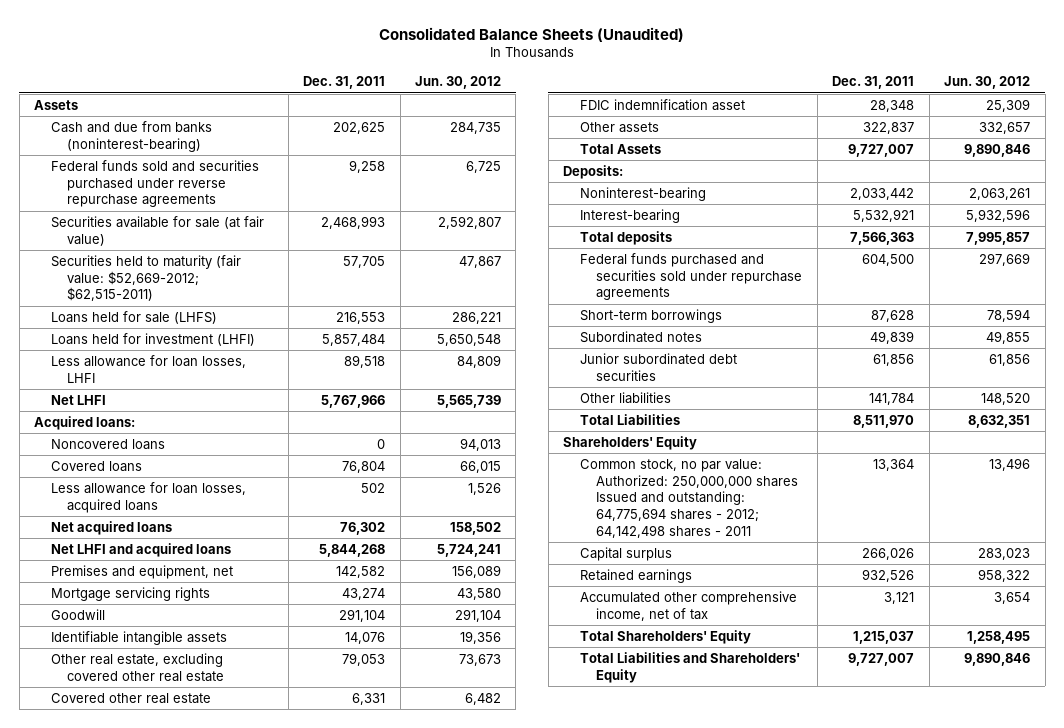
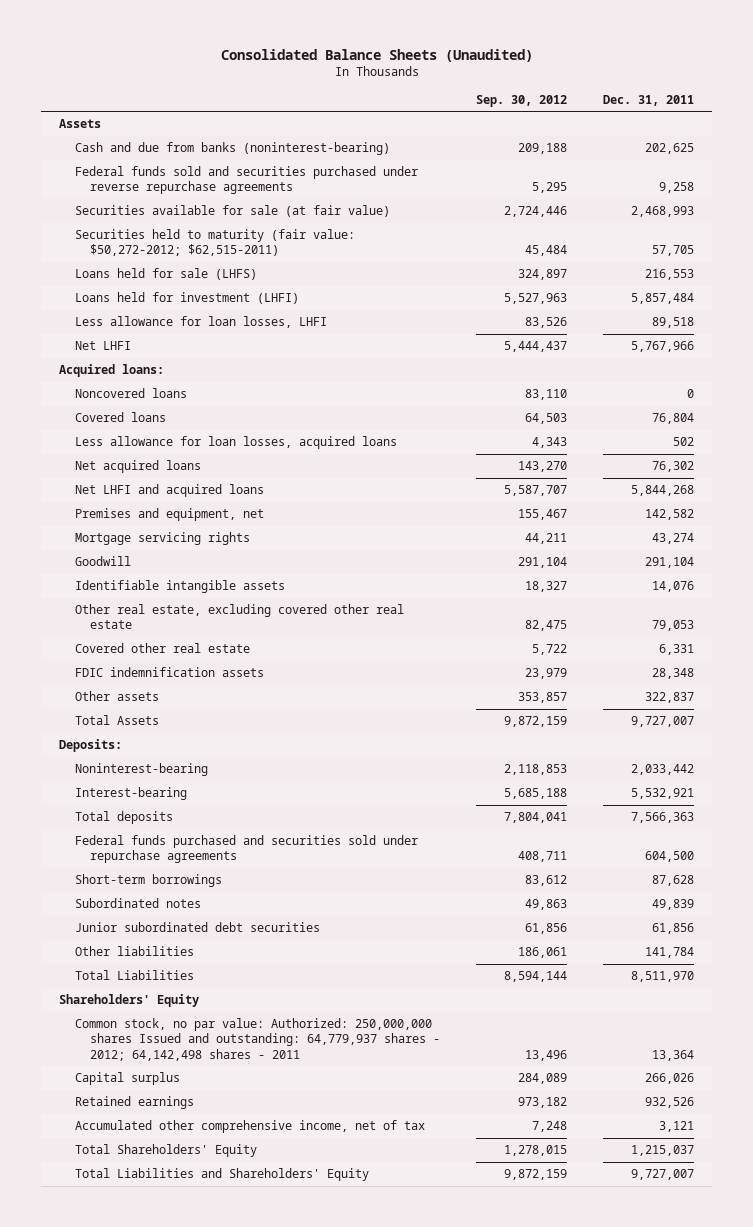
[415,76,502,90] Jun. 30, 2012 -> none
none -> [476,94,568,107] Sep. 30, 2012
[50,254,241,302] Securities held to maturity (fair value: $52,669-2012; $62,515-2011) -> [74,229,355,257] Securities held to maturity (fair value: $50,272-2012; $62,515-2011)
[579,98,745,111] FDIC indemnification asset -> [74,667,264,678] FDIC indemnification assets
[579,458,799,538] Common stock, no par value: Authorized: 250,000,000 shares Issued and outstanding: 64,775,694 shares - 2012; 64,142,498 shares - 2011 -> [74,1018,441,1061] Common stock, no par value: Authorized: 250,000,000 shares Issued and outstanding: 64,779,937 shares - 2012; 64,142,498 shares - 2011

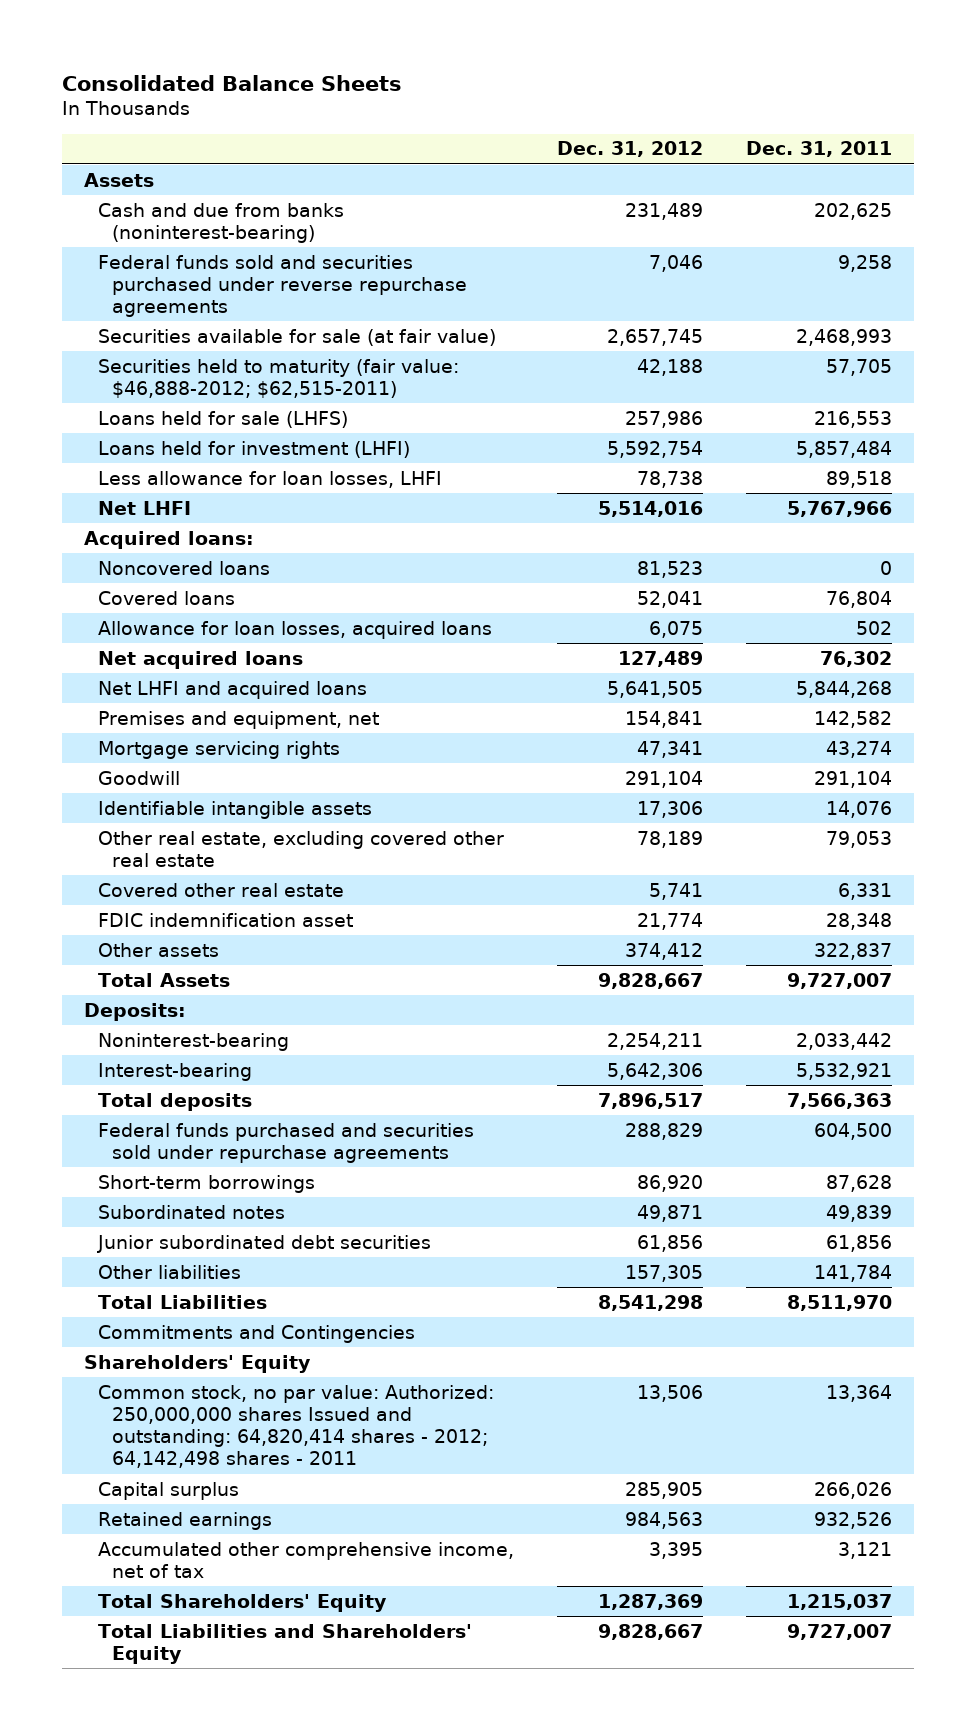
[220,48,533,62] Consolidated Balance Sheets (Unaudited) -> [62,74,403,91] Consolidated Balance Sheets
[476,94,568,107] Sep. 30, 2012 -> none
none -> [557,141,704,158] Dec. 31, 2012
[74,229,355,257] Securities held to maturity (fair value: $50,272-2012; $62,515-2011) -> [97,358,459,398] Securities held to maturity (fair value: $46,888-2012; $62,515-2011)
[74,436,397,450] Less allowance for loan losses, acquired loans -> [97,620,492,639] Allowance for loan losses, acquired loans
[74,667,264,678] FDIC indemnification assets -> [97,912,353,927] FDIC indemnification asset
none -> [97,1324,415,1343] Commitments and Contingencies
[74,1018,441,1061] Common stock, no par value: Authorized: 250,000,000 shares Issued and outstanding: 64,779,937 shares - 2012; 64,142,498 shares - 2011 -> [97,1384,494,1469] Common stock, no par value: Authorized: 250,000,000 shares Issued and outstanding: 64,820,414 shares - 2012; 64,142,498 shares - 2011

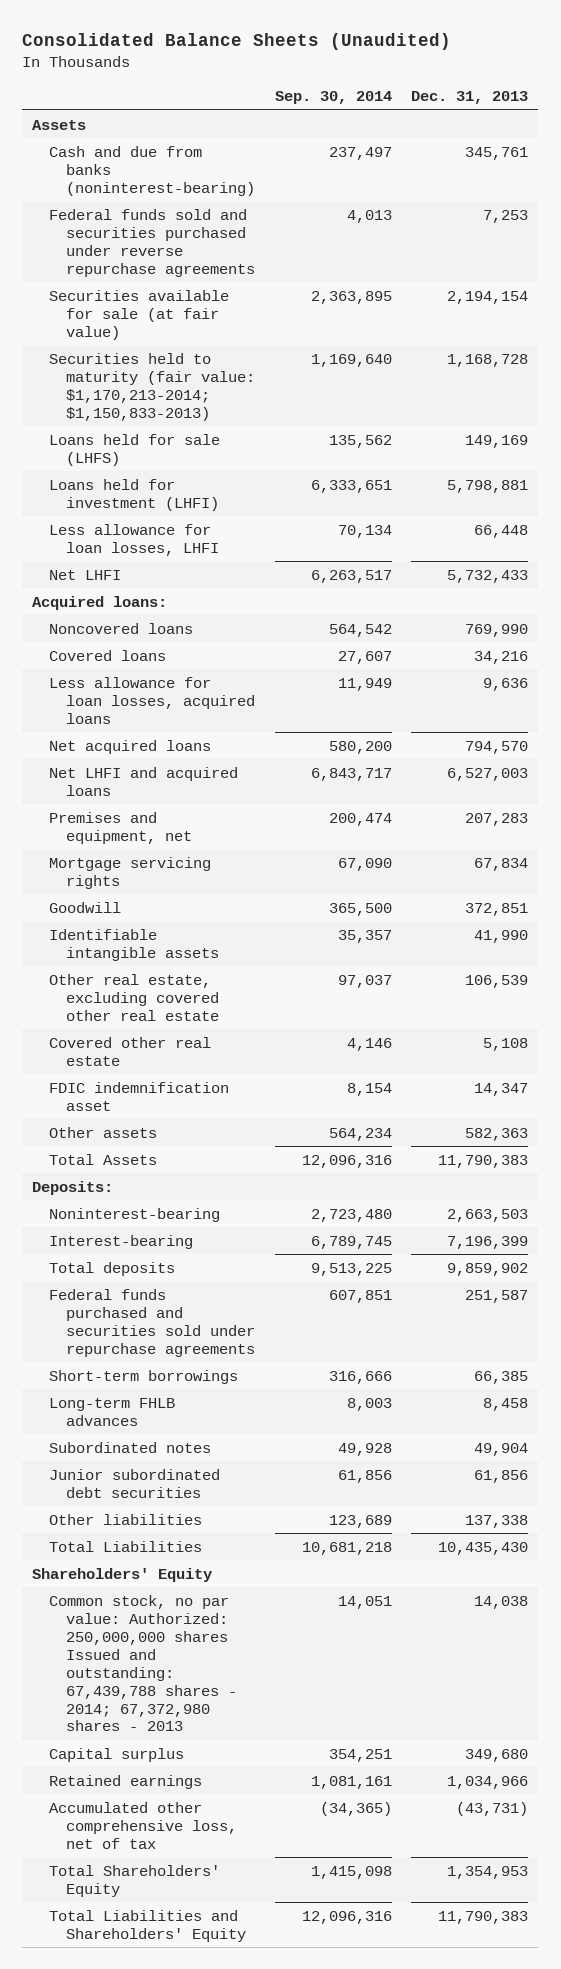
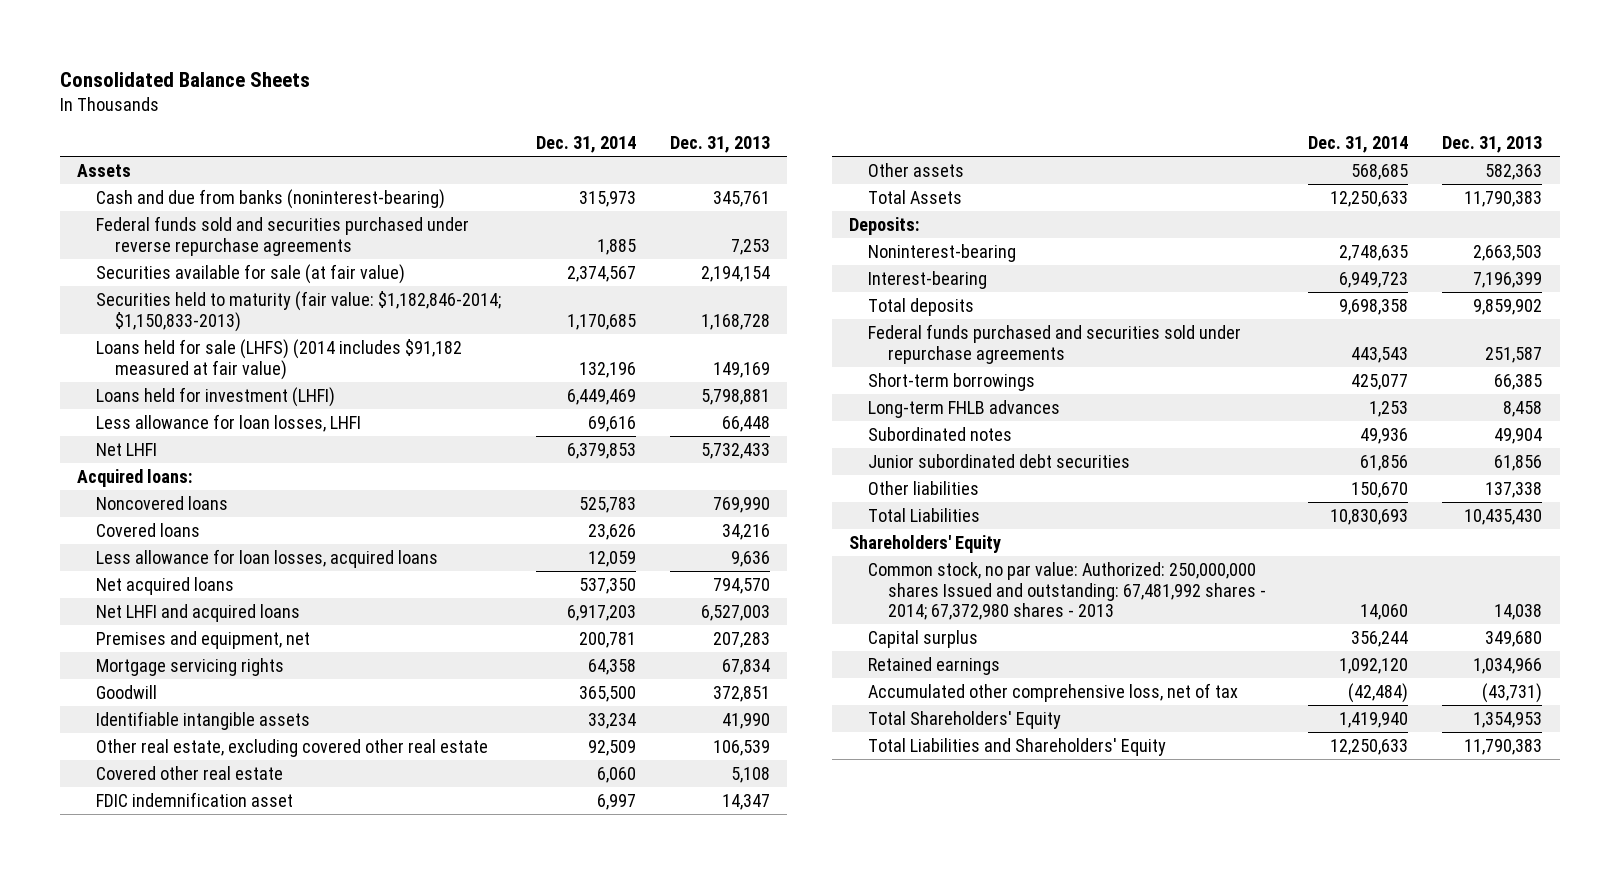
[22,33,452,51] Consolidated Balance Sheets (Unaudited) -> [59,72,310,88] Consolidated Balance Sheets
[274,91,392,105] Sep. 30, 2014 -> none
none -> [535,136,636,154] Dec. 31, 2014
[49,352,256,421] Securities held to maturity (fair value: $1,170,213-2014; $1,150,833-2013) -> [96,290,502,332] Securities held to maturity (fair value: $1,182,846-2014; $1,150,833-2013)
[49,433,221,466] Loans held for sale (LHFS) -> [96,338,463,380] Loans held for sale (LHFS) (2014 includes $91,182 measured at fair value)
[49,1594,238,1732] Common stock, no par value: Authorized: 250,000,000 shares Issued and outstanding: 67,439,788 shares - 2014; 67,372,980 shares - 2013 -> [868,561,1266,621] Common stock, no par value: Authorized: 250,000,000 shares Issued and outstanding: 67,481,992 shares - 2014; 67,372,980 shares - 2013

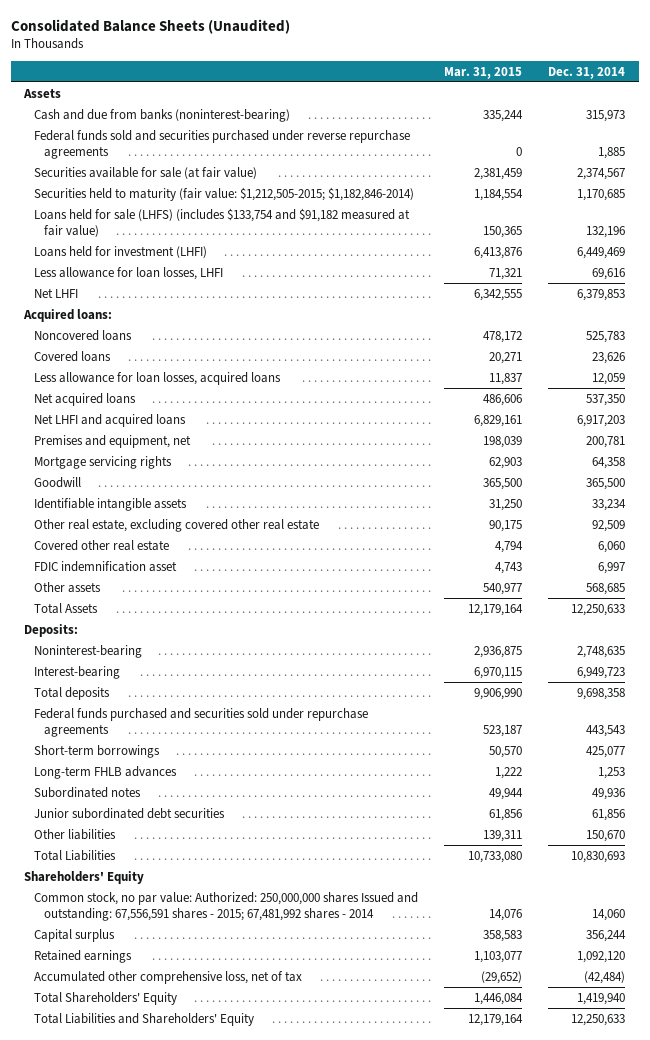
[59,72,310,88] Consolidated Balance Sheets -> [11,19,291,35] Consolidated Balance Sheets (Unaudited)
[670,136,771,154] Dec. 31, 2013 -> none
none -> [444,66,523,79] Mar. 31, 2015
[96,290,502,332] Securities held to maturity (fair value: $1,182,846-2014; $1,150,833-2013) -> [33,186,414,201] Securities held to maturity (fair value: $1,212,505-2015; $1,182,846-2014)
[96,338,463,380] Loans held for sale (LHFS) (2014 includes $91,182 measured at fair value) -> [33,207,410,237] Loans held for sale (LHFS) (includes $133,754 and $91,182 measured at fair value)
[868,561,1266,621] Common stock, no par value: Authorized: 250,000,000 shares Issued and outstanding: 67,481,992 shares - 2014; 67,372,980 shares - 2013 -> [33,891,418,921] Common stock, no par value: Authorized: 250,000,000 shares Issued and outstanding: 67,556,591 shares - 2015; 67,481,992 shares - 2014

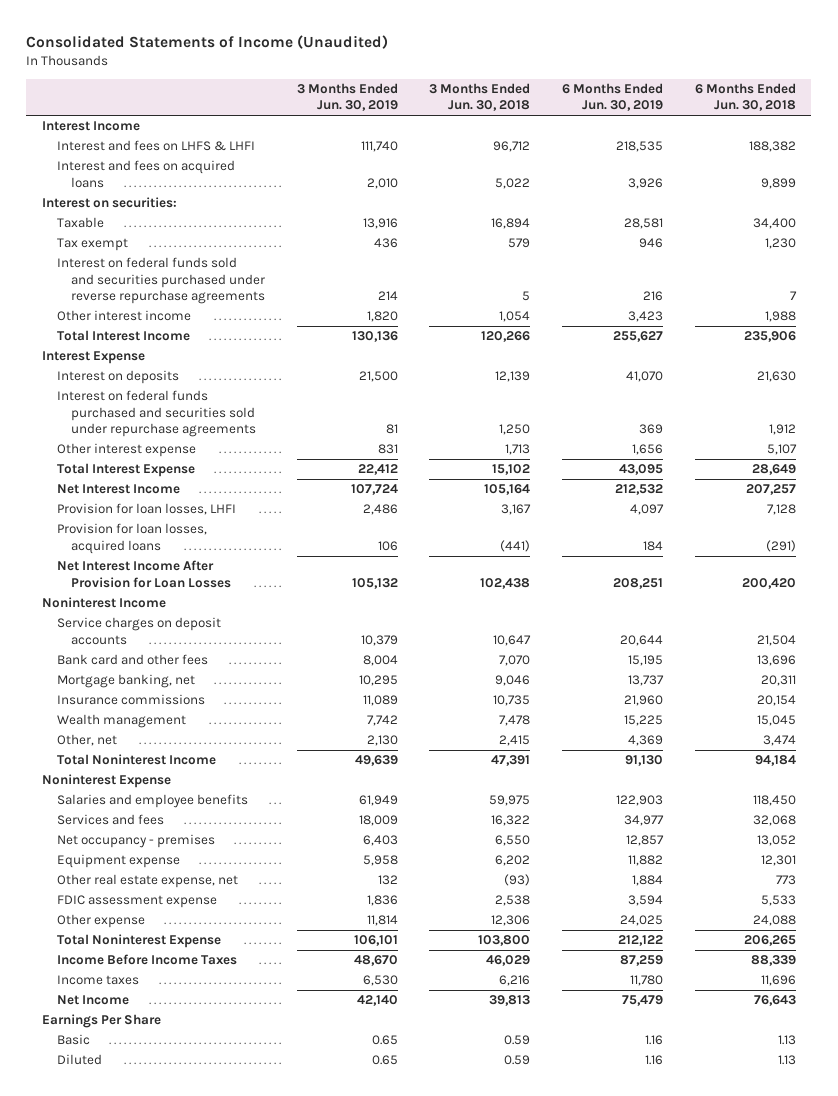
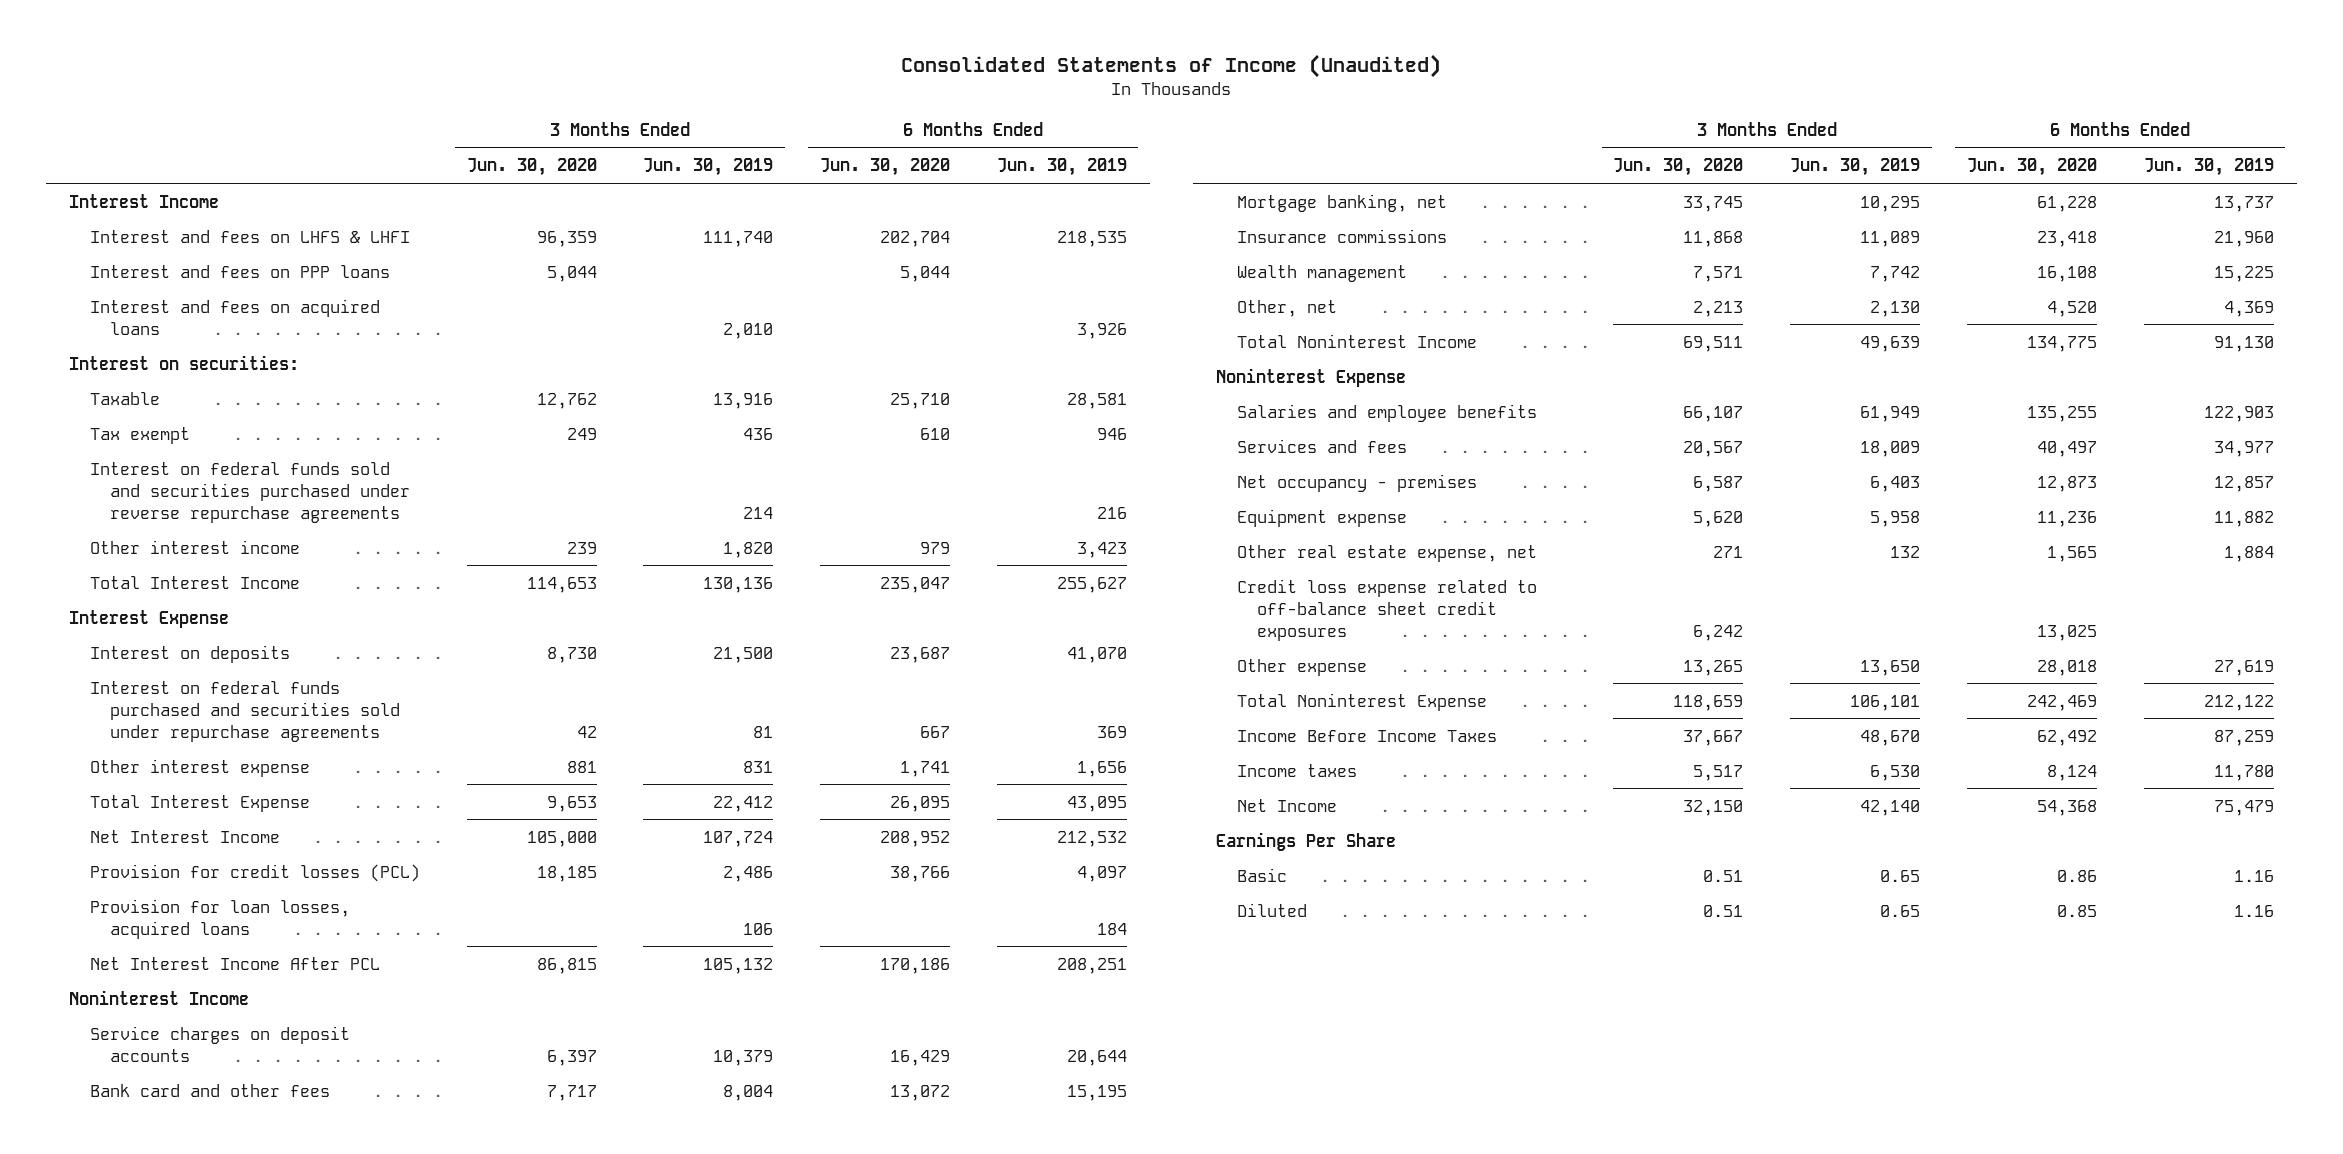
[429,82,531,112] 3 Months Ended Jun. 30, 2018 -> none
[694,82,796,112] 6 Months Ended Jun. 30, 2018 -> none
none -> [466,158,597,177] Jun. 30, 2020
none -> [820,158,951,177] Jun. 30, 2020
none -> [89,264,390,278] Interest and fees on PPP loans
[56,503,236,516] Provision for loan losses, LHFI -> [89,863,420,882] Provision for credit losses (PCL)
[56,560,232,588] Net Interest Income After Provision for Loan Losses -> [89,956,380,970] Net Interest Income After PCL
[56,895,217,909] FDIC assessment expense -> none
none -> [1236,578,1537,641] Credit loss expense related to off-balance sheet credit exposures
[366,915,398,927] 11,814 -> [1860,659,1921,676] 13,650
[620,915,664,927] 24,025 -> [2213,659,2274,676] 27,619

